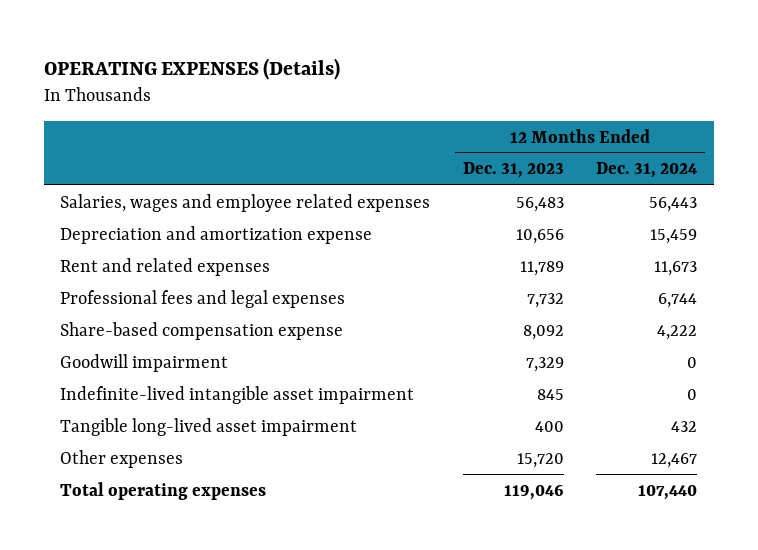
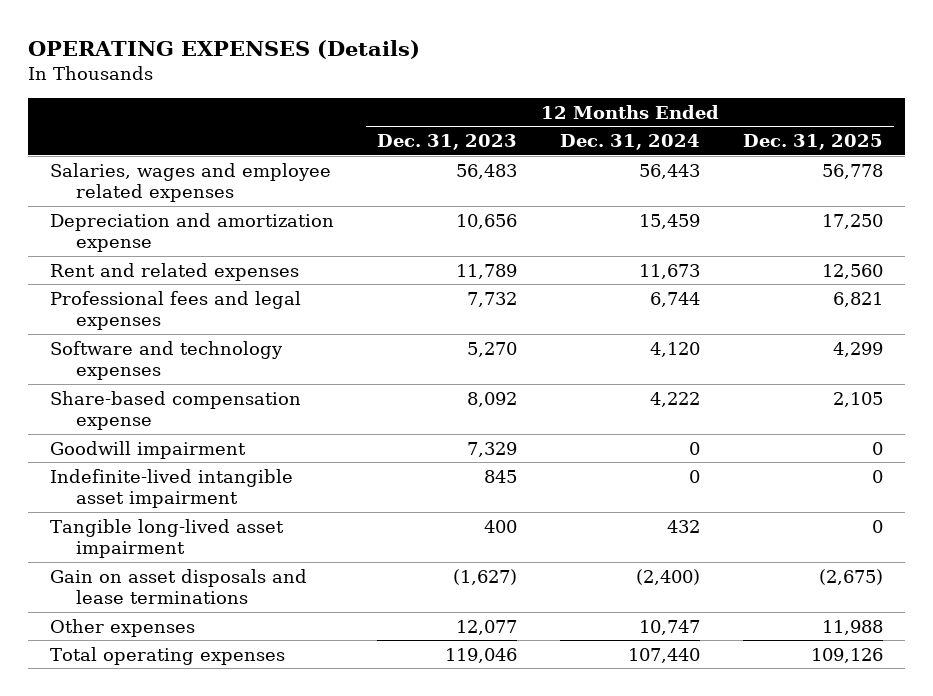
none -> [743,134,884,151] Dec. 31, 2025
none -> [49,340,283,381] Software and technology expenses
none -> [49,568,307,605] Gain on asset disposals and lease terminations
[516,452,564,468] 15,720 -> [456,619,518,635] 12,077
[651,452,698,468] 12,467 -> [639,619,701,635] 10,747

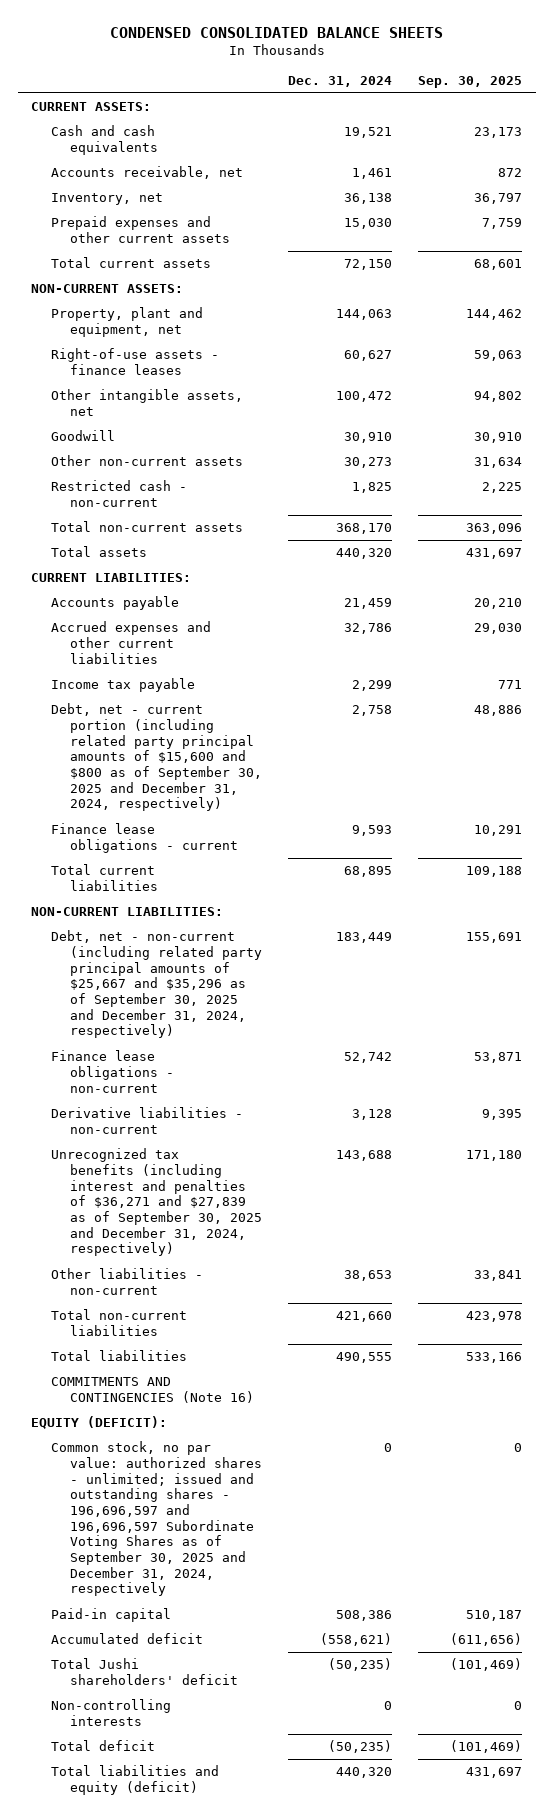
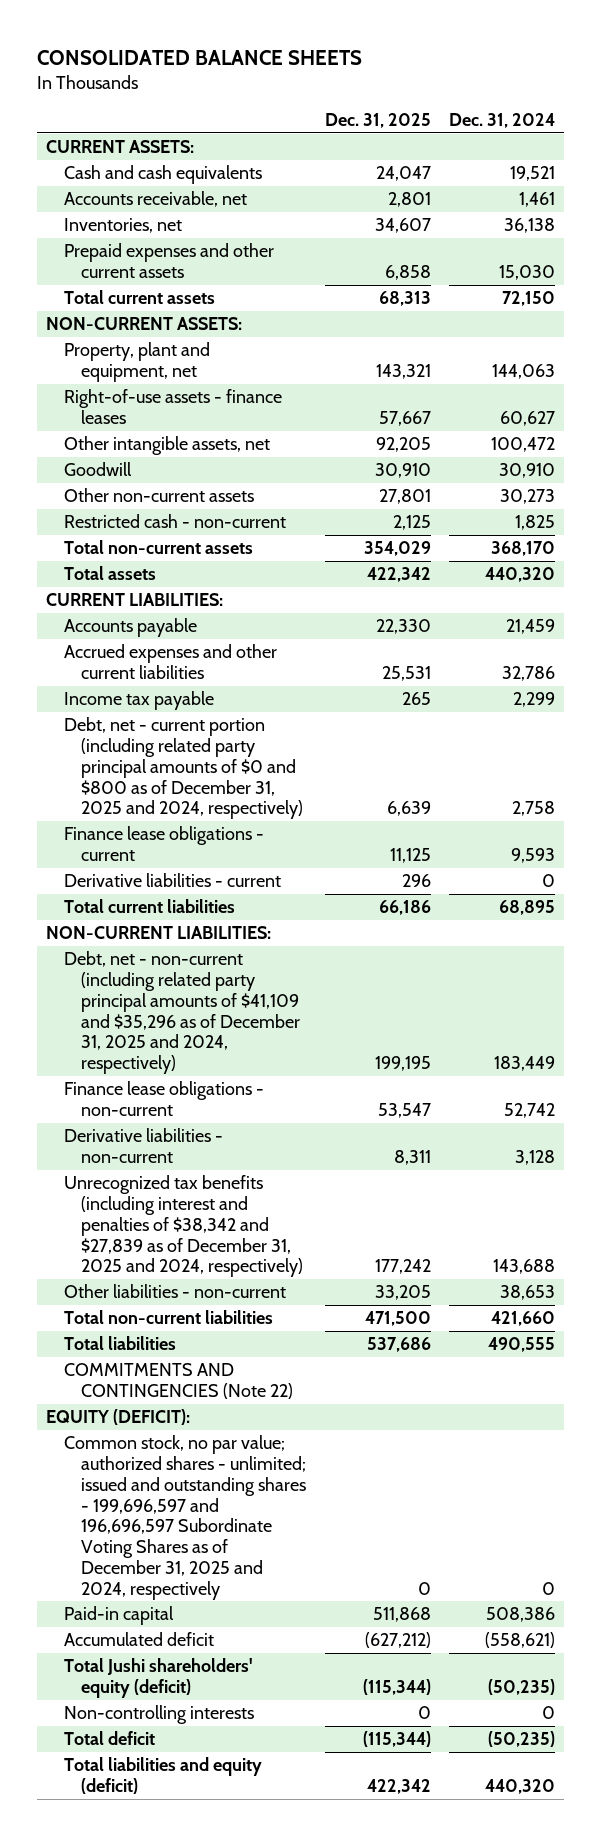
[109,26,443,38] CONDENSED CONSOLIDATED BALANCE SHEETS -> [37,49,363,65] CONSOLIDATED BALANCE SHEETS
[418,75,523,88] Sep. 30, 2025 -> none
none -> [324,112,431,128] Dec. 31, 2025
[50,193,163,206] Inventory, net -> [63,218,182,234] Inventories, net
[50,703,263,812] Debt, net - current portion (including related party principal amounts of $15,600 and $800 as of September 30, 2025 and December 31, 2024, respectively) -> [63,717,303,820] Debt, net - current portion (including related party principal amounts of $0 and $800 as of December 31, 2025 and 2024, respectively)
none -> [63,873,281,888] Derivative liabilities - current
[50,930,263,1039] Debt, net - non-current (including related party principal amounts of $25,667 and $35,296 as of September 30, 2025 and December 31, 2024, respectively) -> [63,951,300,1075] Debt, net - non-current (including related party principal amounts of $41,109 and $35,296 as of December 31, 2025 and 2024, respectively)
[50,1148,263,1257] Unrecognized tax benefits (including interest and penalties of $36,271 and $27,839 as of September 30, 2025 and December 31, 2024, respectively) -> [63,1175,303,1278] Unrecognized tax benefits (including interest and penalties of $38,342 and $27,839 as of December 31, 2025 and 2024, respectively)
[50,1377,255,1403] COMMITMENTS AND CONTINGENCIES (Note 16) -> [63,1363,293,1400] COMMITMENTS AND CONTINGENCIES (Note 22)
[50,1441,263,1597] Common stock, no par value: authorized shares - unlimited; issued and outstanding shares - 196,696,597 and 196,696,597 Subordinate Voting Shares as of September 30, 2025 and December 31, 2024, respectively -> [63,1435,306,1600] Common stock, no par value; authorized shares - unlimited; issued and outstanding shares - 199,696,597 and 196,696,597 Subordinate Voting Shares as of December 31, 2025 and 2024, respectively
[50,1658,239,1685] Total Jushi shareholders' deficit -> [63,1658,253,1699] Total Jushi shareholders' equity (deficit)

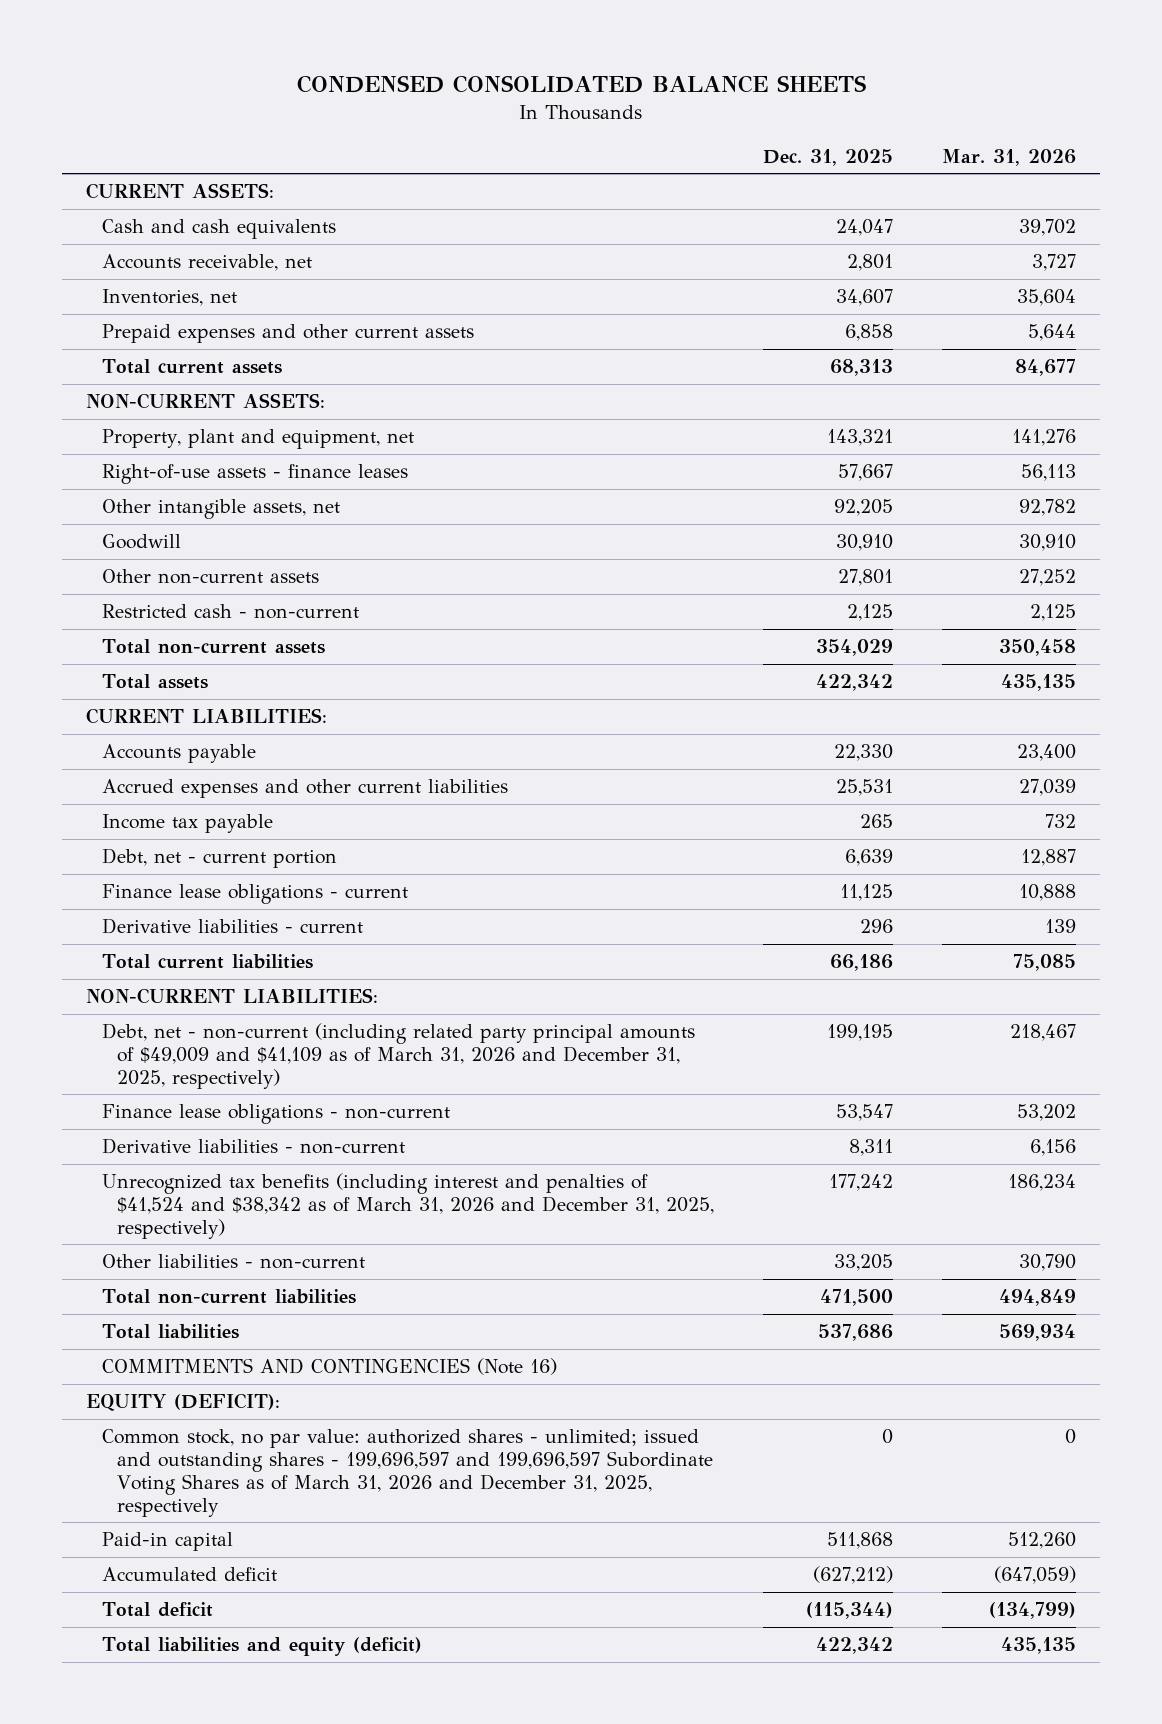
[37,49,363,65] CONSOLIDATED BALANCE SHEETS -> [296,75,866,94] CONDENSED CONSOLIDATED BALANCE SHEETS
[449,112,556,128] Dec. 31, 2024 -> none
none -> [941,148,1076,166] Mar. 31, 2026
[63,717,303,820] Debt, net - current portion (including related party principal amounts of $0 and $800 as of December 31, 2025 and 2024, respectively) -> [101,848,337,869] Debt, net - current portion
[63,951,300,1075] Debt, net - non-current (including related party principal amounts of $41,109 and $35,296 as of December 31, 2025 and 2024, respectively) -> [101,1023,695,1089] Debt, net - non-current (including related party principal amounts of $49,009 and $41,109 as of March 31, 2026 and December 31, 2025, respectively)
[63,1175,303,1278] Unrecognized tax benefits (including interest and penalties of $38,342 and $27,839 as of December 31, 2025 and 2024, respectively) -> [101,1173,715,1239] Unrecognized tax benefits (including interest and penalties of $41,524 and $38,342 as of March 31, 2026 and December 31, 2025, respectively)
[63,1363,293,1400] COMMITMENTS AND CONTINGENCIES (Note 22) -> [101,1358,557,1376] COMMITMENTS AND CONTINGENCIES (Note 16)
[63,1435,306,1600] Common stock, no par value; authorized shares - unlimited; issued and outstanding shares - 199,696,597 and 196,696,597 Subordinate Voting Shares as of December 31, 2025 and 2024, respectively -> [101,1429,714,1517] Common stock, no par value: authorized shares - unlimited; issued and outstanding shares - 199,696,597 and 199,696,597 Subordinate Voting Shares as of March 31, 2026 and December 31, 2025, respectively
[63,1658,253,1699] Total Jushi shareholders' equity (deficit) -> none
[63,1705,254,1725] Non-controlling interests -> none

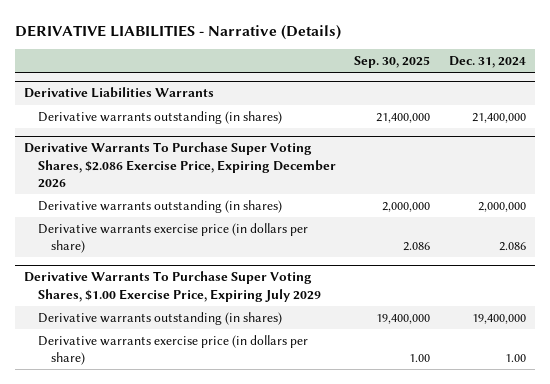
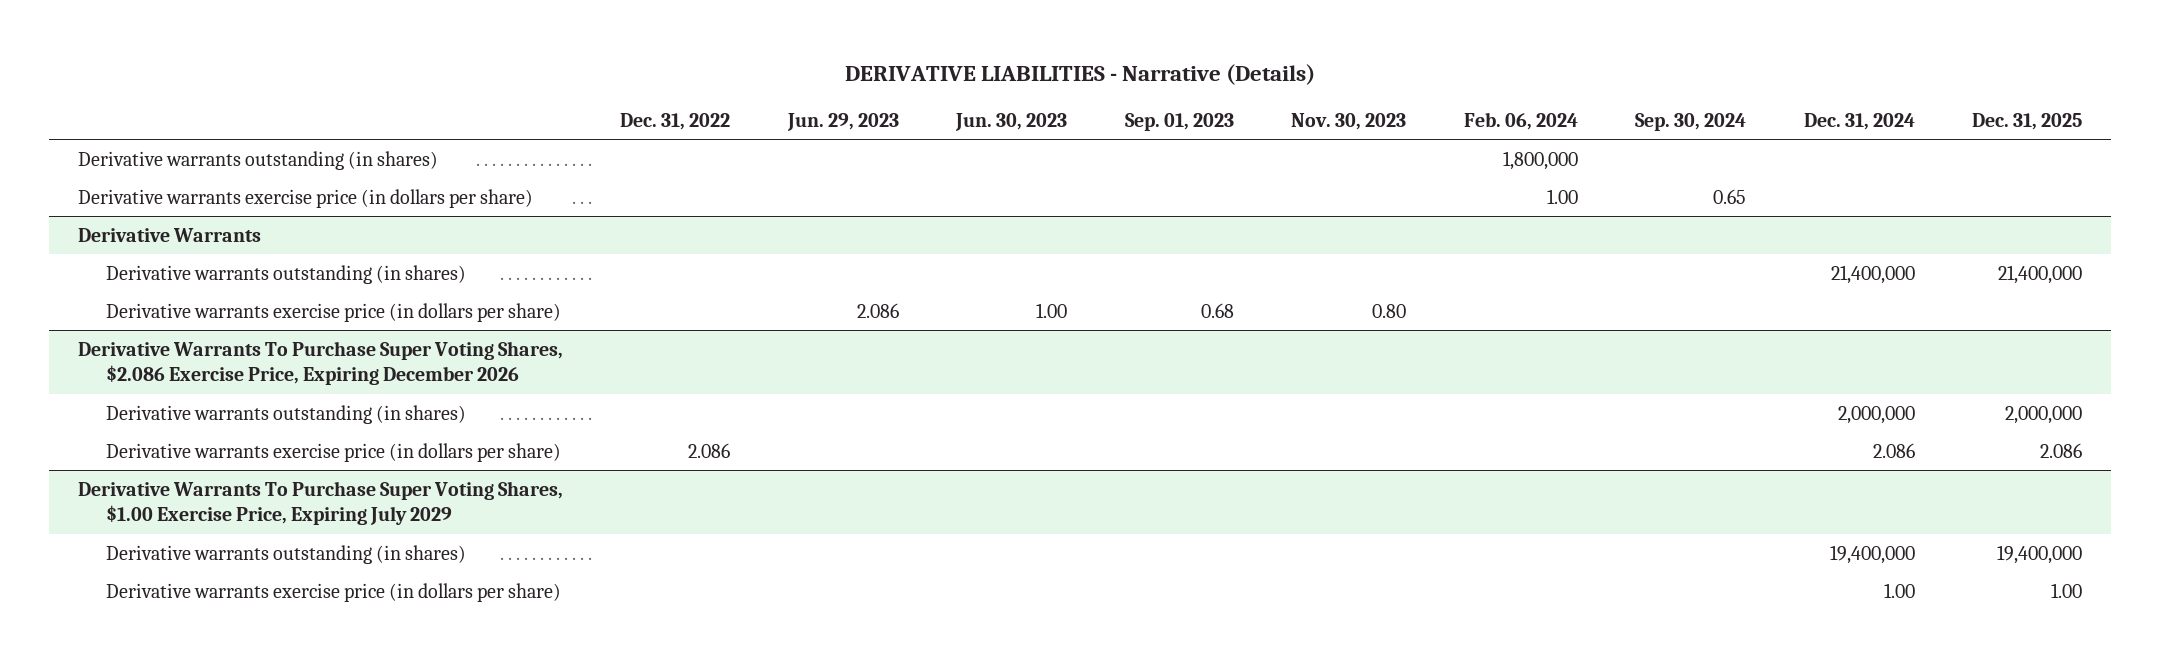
[354,56,431,69] Sep. 30, 2025 -> none
none -> [620,112,731,130] Dec. 31, 2022
none -> [786,112,899,131] Jun. 29, 2023
none -> [955,112,1068,131] Jun. 30, 2023
none -> [1124,112,1234,131] Sep. 01, 2023
none -> [1291,112,1407,130] Nov. 30, 2023
none -> [1463,111,1578,130] Feb. 06, 2024
none -> [1635,112,1747,131] Sep. 30, 2024
none -> [1972,112,2083,130] Dec. 31, 2025
none -> [77,151,438,171] Derivative warrants outstanding (in shares)
none -> [77,189,533,209] Derivative warrants exercise price (in dollars per share)
[24,87,215,99] Derivative Liabilities Warrants -> [77,228,261,243] Derivative Warrants
none -> [105,303,561,323] Derivative warrants exercise price (in dollars per share)

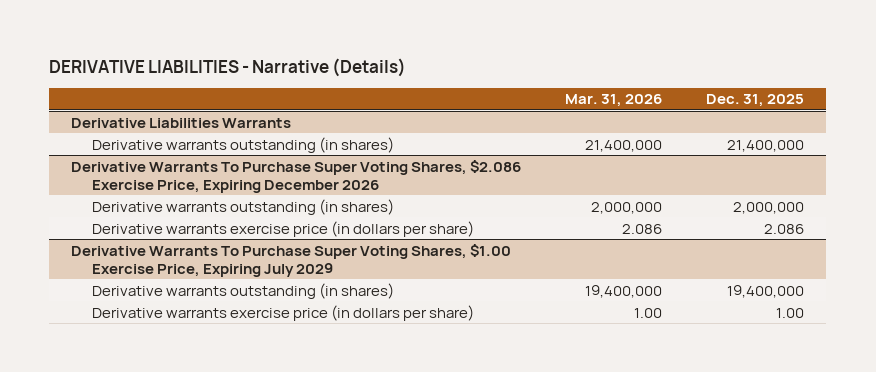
[620,112,731,130] Dec. 31, 2022 -> none
[786,112,899,131] Jun. 29, 2023 -> none
[955,112,1068,131] Jun. 30, 2023 -> none
[1124,112,1234,131] Sep. 01, 2023 -> none
[1291,112,1407,130] Nov. 30, 2023 -> none
[1463,111,1578,130] Feb. 06, 2024 -> none
[1635,112,1747,131] Sep. 30, 2024 -> none
[1803,112,1915,130] Dec. 31, 2024 -> none
none -> [565,94,663,108] Mar. 31, 2026
[77,151,438,171] Derivative warrants outstanding (in shares) -> none
[77,189,533,209] Derivative warrants exercise price (in dollars per share) -> none
[77,228,261,243] Derivative Warrants -> [71,117,292,128] Derivative Liabilities Warrants
[105,303,561,323] Derivative warrants exercise price (in dollars per share) -> none

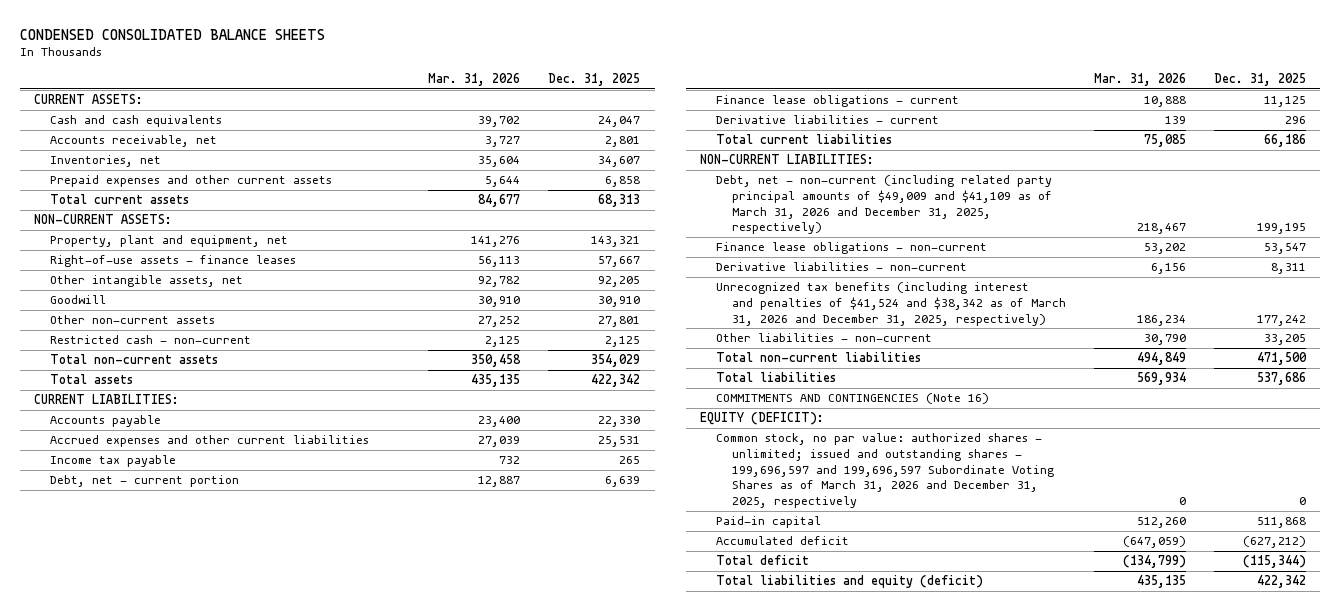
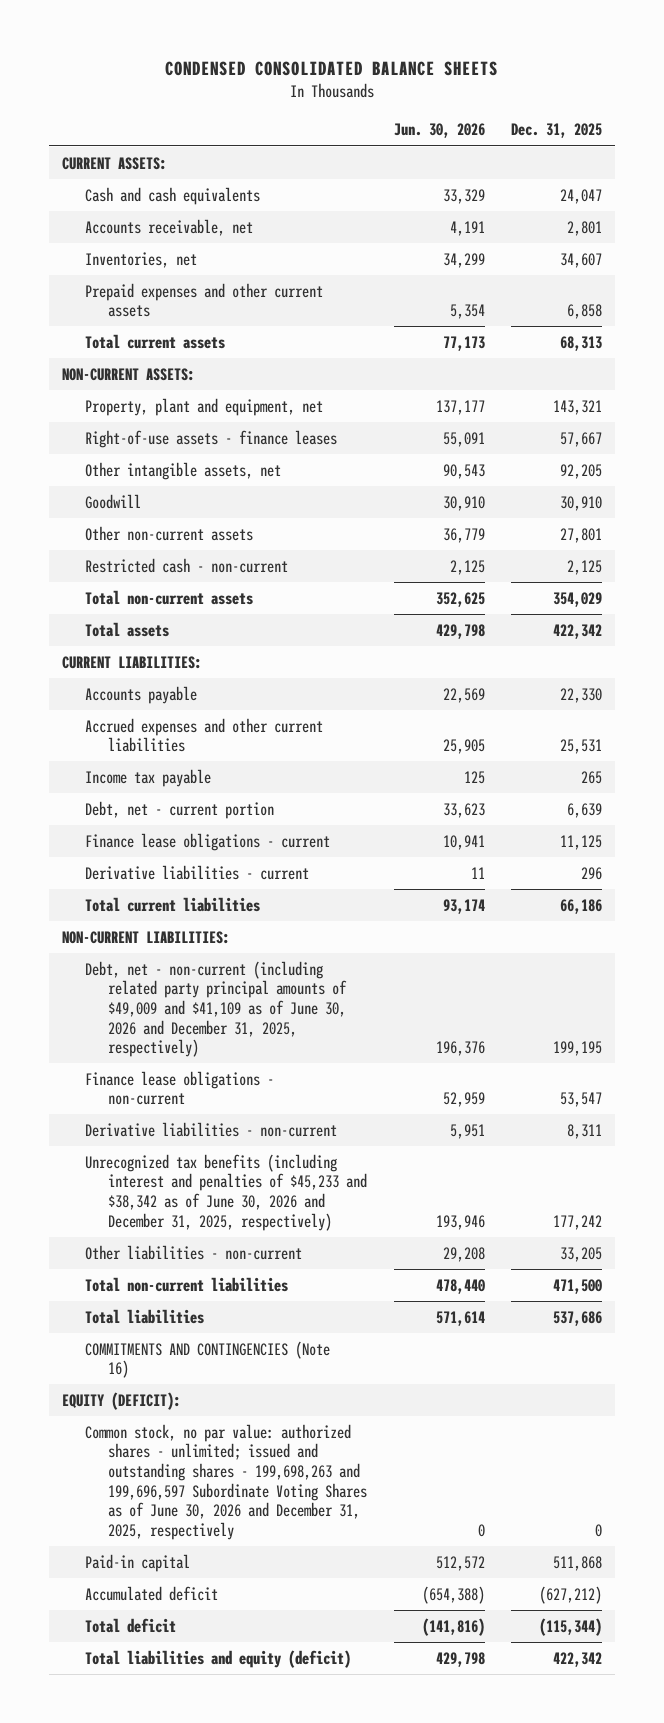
[428,73,521,87] Mar. 31, 2026 -> none
none -> [393,123,485,139] Jun. 30, 2026
[715,175,1052,235] Debt, net - non-current (including related party principal amounts of $49,009 and $41,109 as of March 31, 2026 and December 31, 2025, respectively) -> [85,960,348,1058] Debt, net - non-current (including related party principal amounts of $49,009 and $41,109 as of June 30, 2026 and December 31, 2025, respectively)
[715,282,1066,326] Unrecognized tax benefits (including interest and penalties of $41,524 and $38,342 as of March 31, 2026 and December 31, 2025, respectively) -> [85,1153,368,1231] Unrecognized tax benefits (including interest and penalties of $45,233 and $38,342 as of June 30, 2026 and December 31, 2025, respectively)
[715,433,1054,508] Common stock, no par value: authorized shares - unlimited; issued and outstanding shares - 199,696,597 and 199,696,597 Subordinate Voting Shares as of March 31, 2026 and December 31, 2025, respectively -> [85,1423,368,1541] Common stock, no par value: authorized shares - unlimited; issued and outstanding shares - 199,698,263 and 199,696,597 Subordinate Voting Shares as of June 30, 2026 and December 31, 2025, respectively

